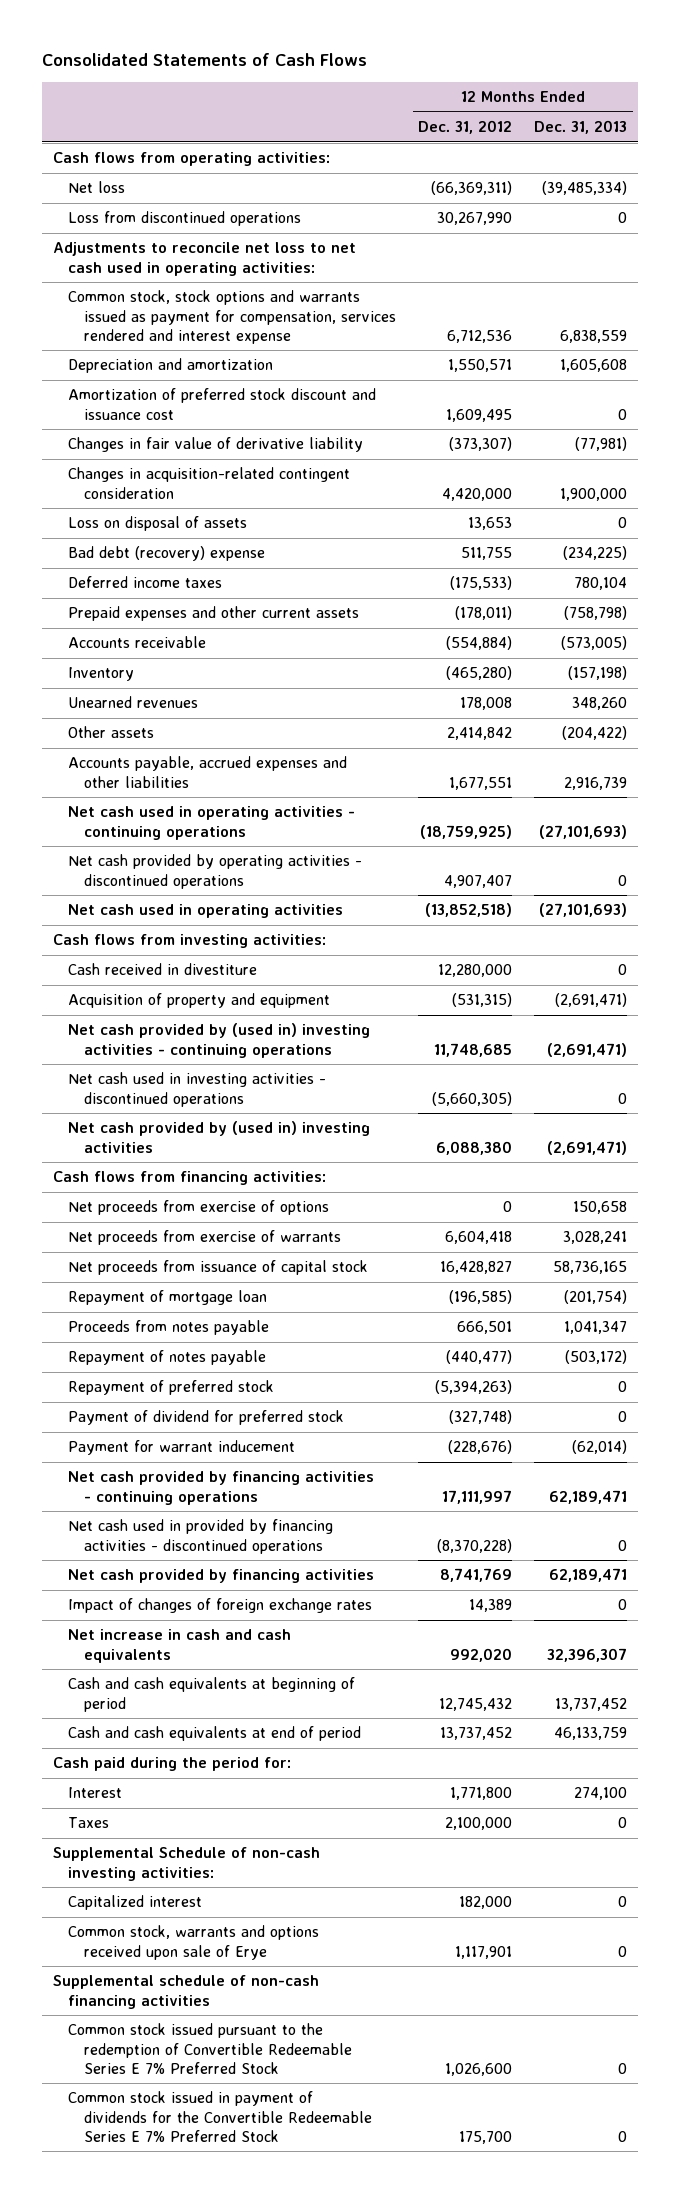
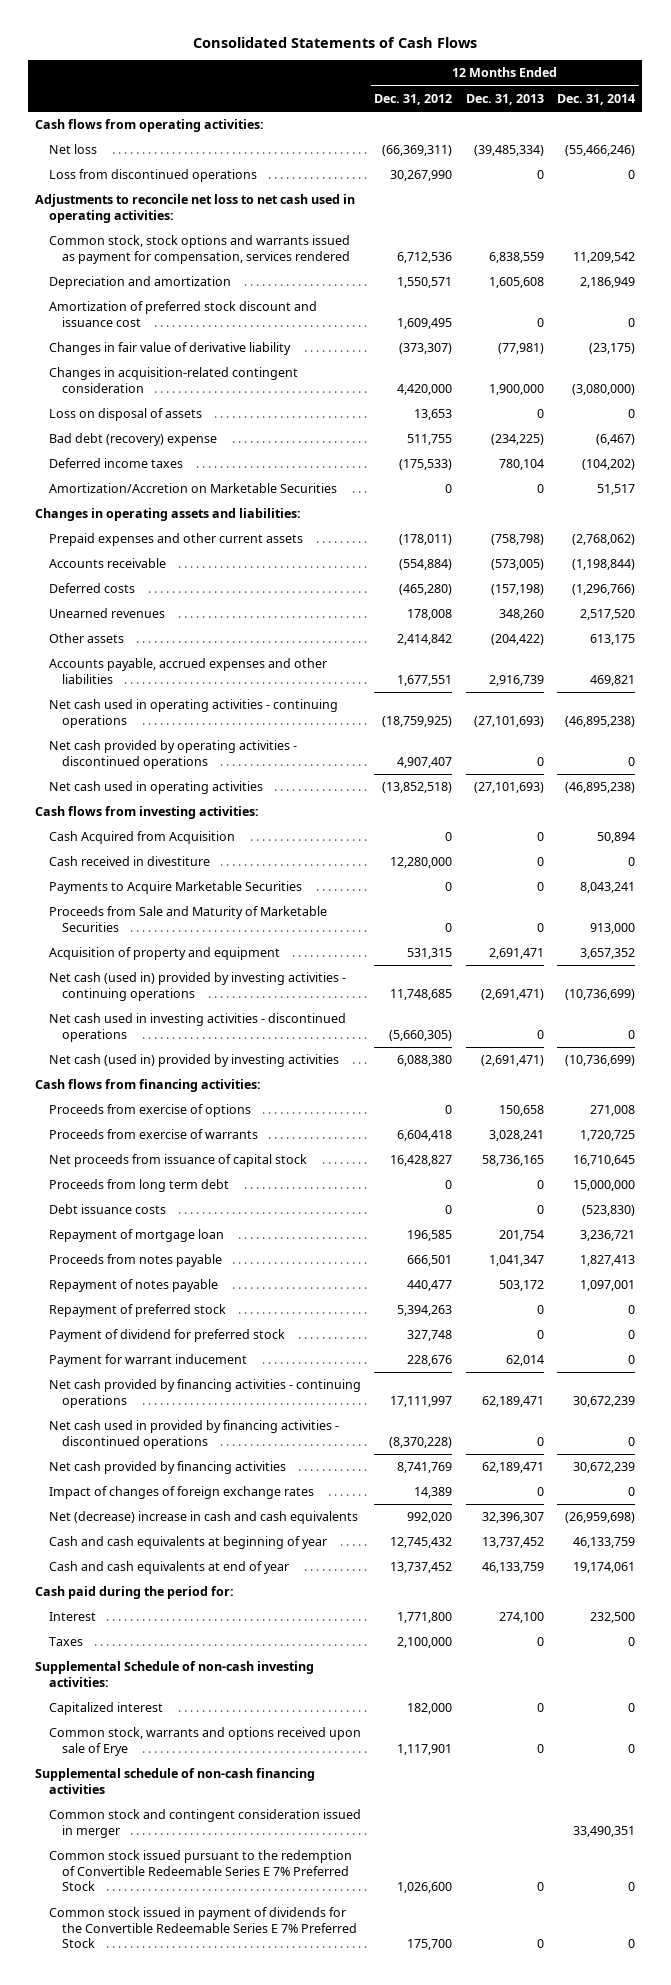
none -> [557,93,636,105] Dec. 31, 2014
[68,290,397,344] Common stock, stock options and warrants issued as payment for compensation, services rendered and interest expense -> [48,235,350,264] Common stock, stock options and warrants issued as payment for compensation, services rendered
none -> [48,483,337,494] Amortization/Accretion on Marketable Securities
none -> [35,508,302,522] Changes in operating assets and liabilities:
[68,667,135,682] Inventory -> [48,583,135,594] Deferred costs
none -> [48,831,235,845] Cash Acquired from Acquisition
none -> [48,881,302,895] Payments to Acquire Marketable Securities
none -> [48,906,327,932] Proceeds from Sale and Maturity of Marketable Securities
[452,993,513,1008] (531,315) -> [407,948,453,960] 531,315
[555,993,628,1008] (2,691,471) -> [488,948,544,960] 2,691,471
[68,1023,371,1058] Net cash provided by (used in) investing activities - continuing operations -> [48,972,346,1001] Net cash (used in) provided by investing activities - continuing operations
[68,1121,371,1153] Net cash provided by (used in) investing activities -> [48,1054,339,1068] Net cash (used in) provided by investing activities
[68,1200,330,1216] Net proceeds from exercise of options -> [48,1104,251,1118] Proceeds from exercise of options
[68,1230,342,1246] Net proceeds from exercise of warrants -> [48,1129,258,1140] Proceeds from exercise of warrants
none -> [48,1179,229,1193] Proceeds from long term debt
none -> [48,1204,166,1215] Debt issuance costs
[449,1290,513,1305] (196,585) -> [407,1230,453,1242] 196,585
[564,1290,628,1305] (201,754) -> [498,1230,544,1242] 201,754
[446,1350,513,1365] (440,477) -> [407,1280,453,1292] 440,477
[565,1350,628,1365] (503,172) -> [498,1280,544,1292] 503,172
[435,1380,513,1395] (5,394,263) -> [397,1305,453,1317] 5,394,263
[449,1410,513,1425] (327,748) -> [407,1330,453,1342] 327,748
[448,1440,513,1455] (228,676) -> [407,1355,453,1367] 228,676
[572,1440,628,1455] (62,014) -> [505,1355,544,1367] 62,014
[68,1629,292,1663] Net increase in cash and cash equivalents -> [48,1511,358,1525] Net (decrease) increase in cash and cash equivalents
[68,1677,356,1712] Cash and cash equivalents at beginning of period -> [48,1536,327,1550] Cash and cash equivalents at beginning of year
[68,1726,362,1742] Cash and cash equivalents at end of period -> [48,1561,289,1575] Cash and cash equivalents at end of year
none -> [48,1809,361,1838] Common stock and contingent consideration issued in merger

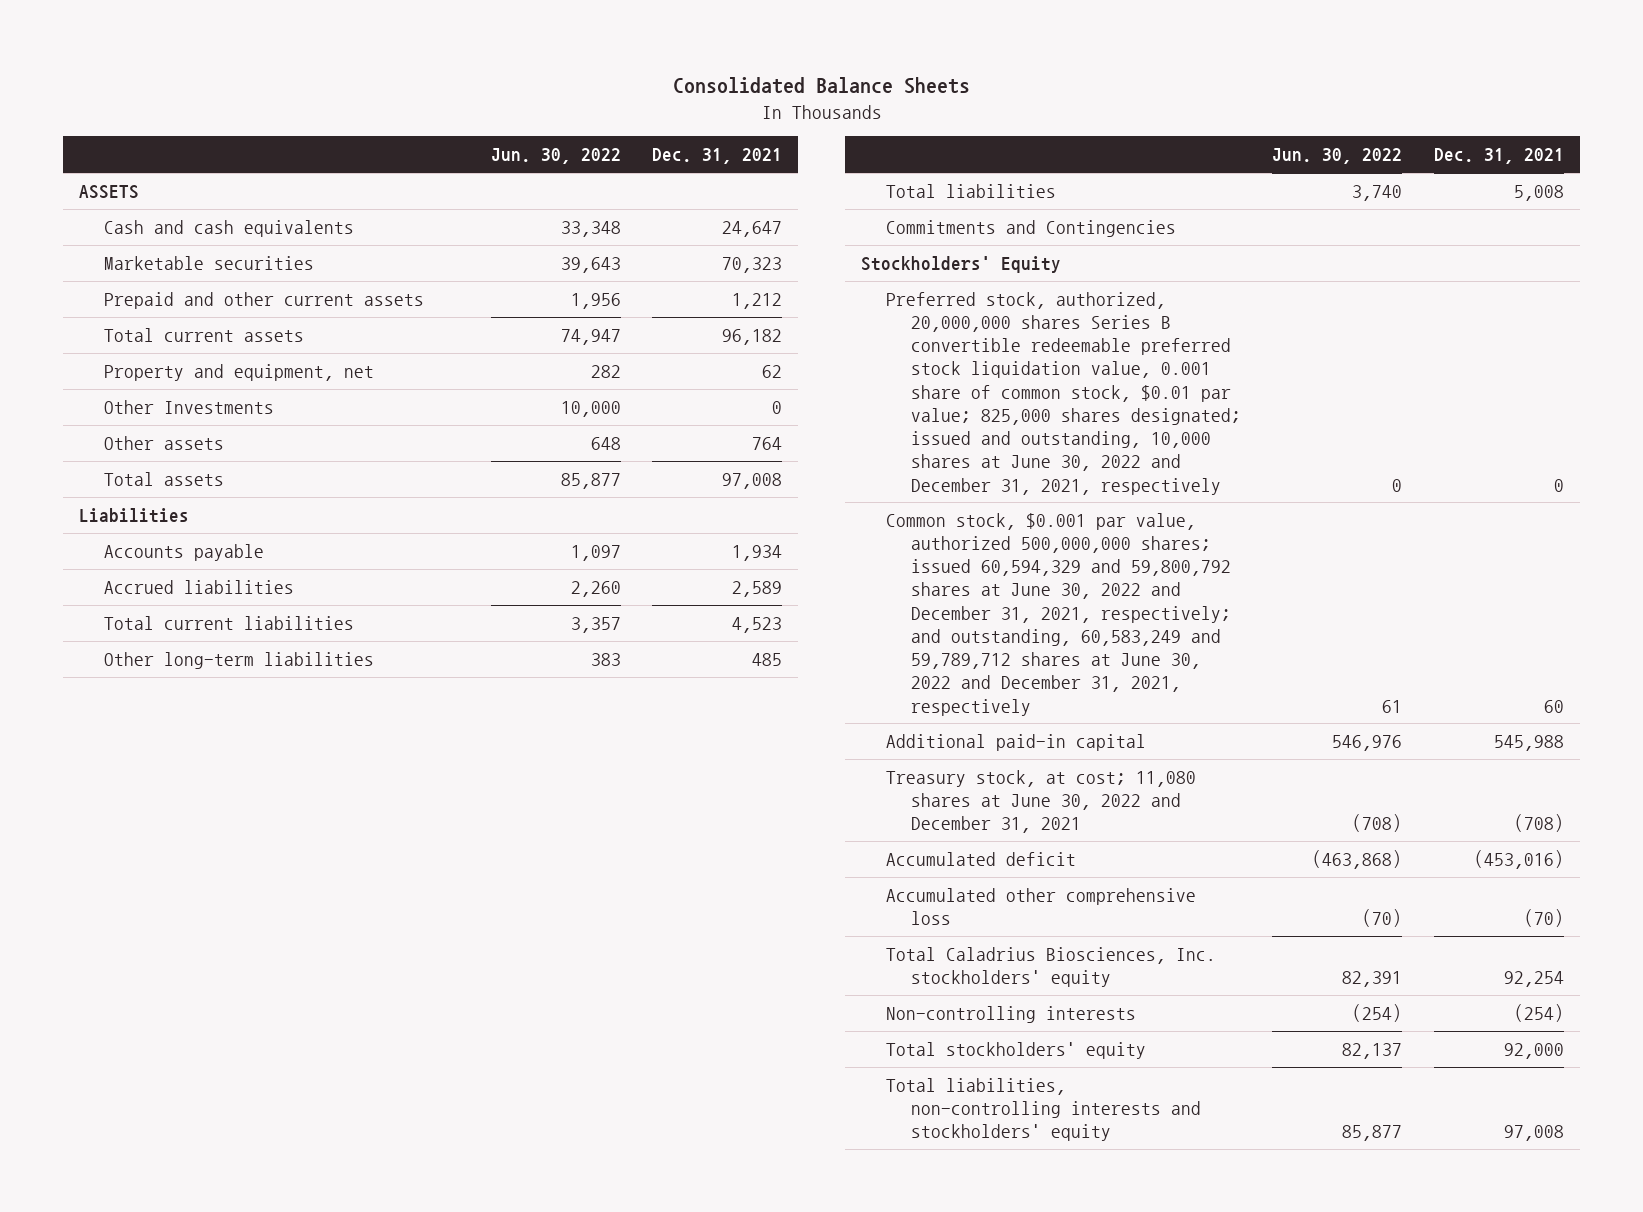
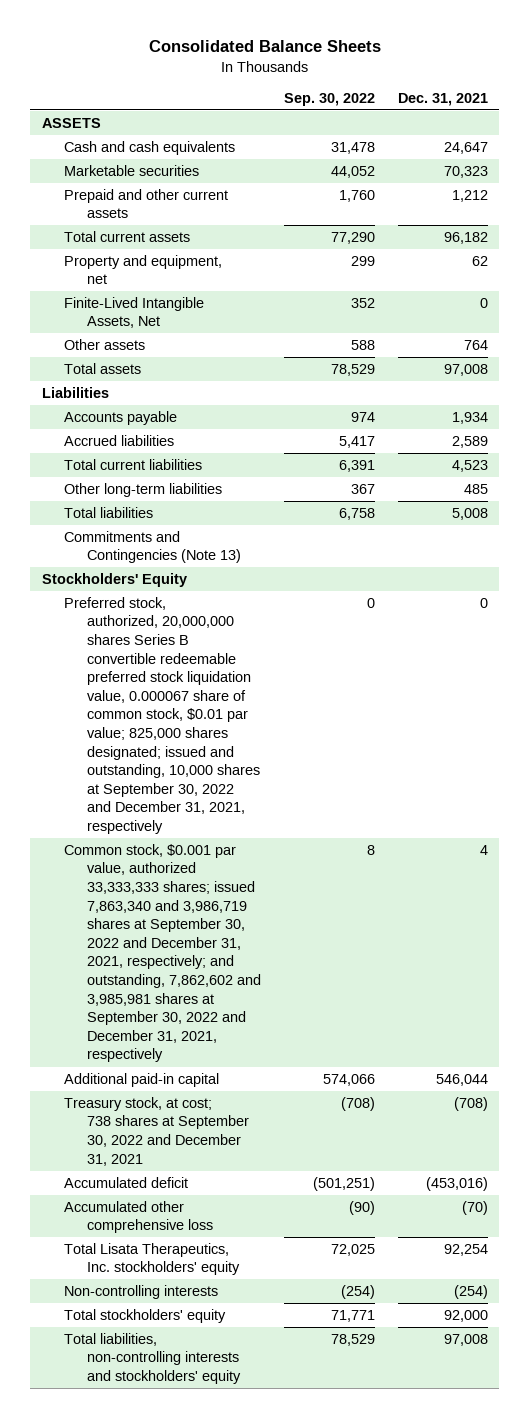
[490,148,621,165] Jun. 30, 2022 -> none
none -> [283,92,375,106] Sep. 30, 2022
[104,399,275,414] Other Investments -> none
none -> [64,296,205,329] Finite-Lived Intangible Assets, Net
[885,219,1176,237] Commitments and Contingencies -> [64,530,242,564] Commitments and Contingencies (Note 13)
[885,291,1241,495] Preferred stock, authorized, 20,000,000 shares Series B convertible redeemable preferred stock liquidation value, 0.001 share of common stock, $0.01 par value; 825,000 shares designated; issued and outstanding, 10,000 shares at June 30, 2022 and December 31, 2021, respectively -> [64,596,261,835] Preferred stock, authorized, 20,000,000 shares Series B convertible redeemable preferred stock liquidation value, 0.000067 share of common stock, $0.01 par value; 825,000 shares designated; issued and outstanding, 10,000 shares at September 30, 2022 and December 31, 2021, respectively
[885,512,1231,716] Common stock, $0.001 par value, authorized 500,000,000 shares; issued 60,594,329 and 59,800,792 shares at June 30, 2022 and December 31, 2021, respectively; and outstanding, 60,583,249 and 59,789,712 shares at June 30, 2022 and December 31, 2021, respectively -> [64,843,262,1063] Common stock, $0.001 par value, authorized 33,333,333 shares; issued 7,863,340 and 3,986,719 shares at September 30, 2022 and December 31, 2021, respectively; and outstanding, 7,862,602 and 3,985,981 shares at September 30, 2022 and December 31, 2021, respectively
[1543,699,1564,713] 60 -> [479,844,488,855] 4
[1493,734,1564,751] 545,988 -> [435,1073,488,1086] 546,044
[885,769,1196,834] Treasury stock, at cost; 11,080 shares at June 30, 2022 and December 31, 2021 -> [64,1096,250,1166] Treasury stock, at cost; 738 shares at September 30, 2022 and December 31, 2021
[885,946,1216,988] Total Caladrius Biosciences, Inc. stockholders' equity -> [64,1242,241,1276] Total Lisata Therapeutics, Inc. stockholders' equity

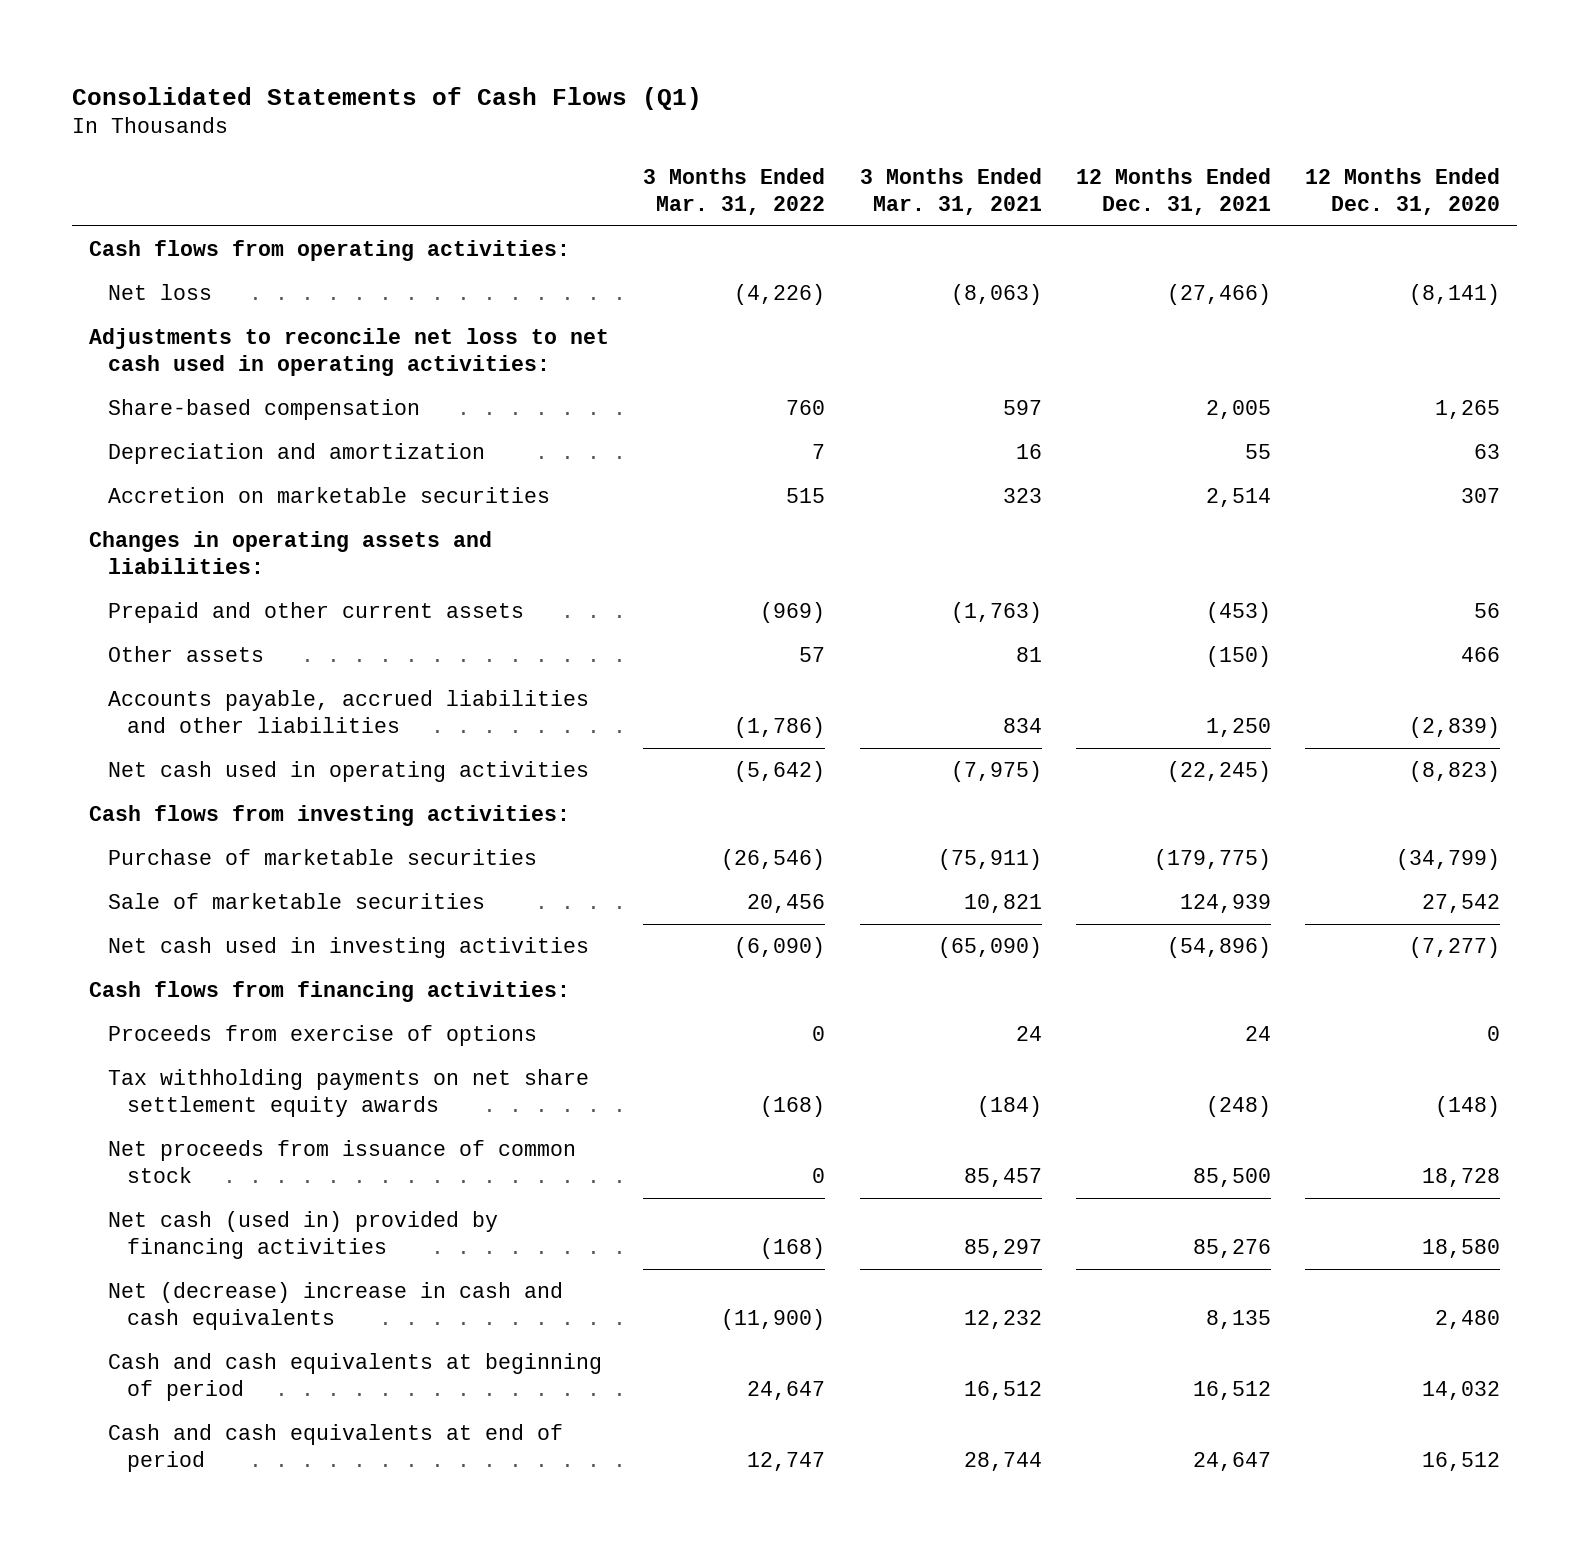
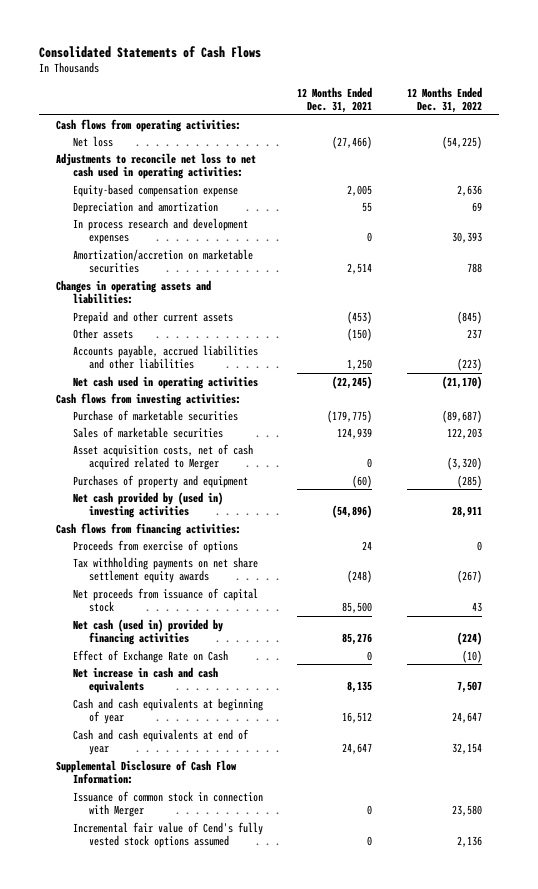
[71,86,702,110] Consolidated Statements of Cash Flows (Q1) -> [38,45,261,58] Consolidated Statements of Cash Flows
[643,167,826,215] 3 Months Ended Mar. 31, 2022 -> none
[859,167,1042,215] 3 Months Ended Mar. 31, 2021 -> none
[1305,167,1501,215] 12 Months Ended Dec. 31, 2020 -> none
none -> [406,86,482,114] 12 Months Ended Dec. 31, 2022
[107,399,420,421] Share-based compensation -> [72,183,238,197] Equity-based compensation expense
none -> [72,217,248,245] In process research and development expenses
[107,487,550,504] Accretion on marketable securities -> [72,248,253,274] Amortization/accretion on marketable securities
[107,893,485,910] Sale of marketable securities -> [72,426,223,438] Sales of marketable securities
none -> [72,443,253,471] Asset acquisition costs, net of cash acquired related to Merger
none -> [72,474,248,488] Purchases of property and equipment
[107,937,589,959] Net cash used in investing activities -> [72,491,223,519] Net cash provided by (used in) investing activities
[107,1140,576,1184] Net proceeds from issuance of common stock -> [72,587,258,613] Net proceeds from issuance of capital stock
none -> [72,649,228,663] Effect of Exchange Rate on Cash
[107,1282,563,1331] Net (decrease) increase in cash and cash equivalents -> [72,666,218,694] Net increase in cash and cash equivalents
[107,1353,602,1402] Cash and cash equivalents at beginning of period -> [72,697,263,725] Cash and cash equivalents at beginning of year
[107,1424,563,1473] Cash and cash equivalents at end of period -> [72,728,249,756] Cash and cash equivalents at end of year
none -> [56,759,238,785] Supplemental Disclosure of Cash Flow Information:
none -> [72,790,263,818] Issuance of common stock in connection with Merger
none -> [72,821,263,849] Incremental fair value of Cend's fully vested stock options assumed

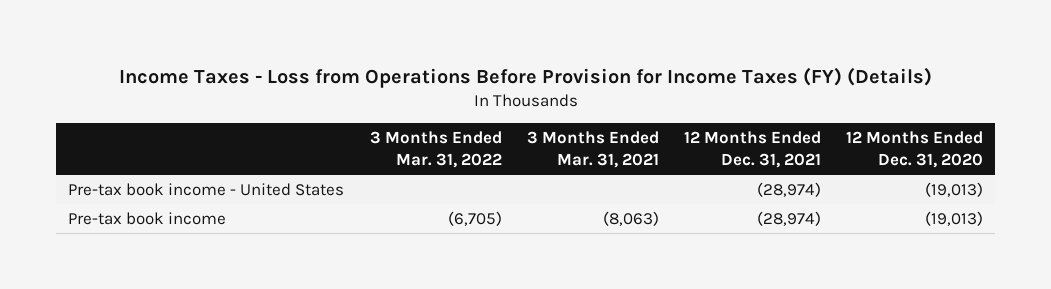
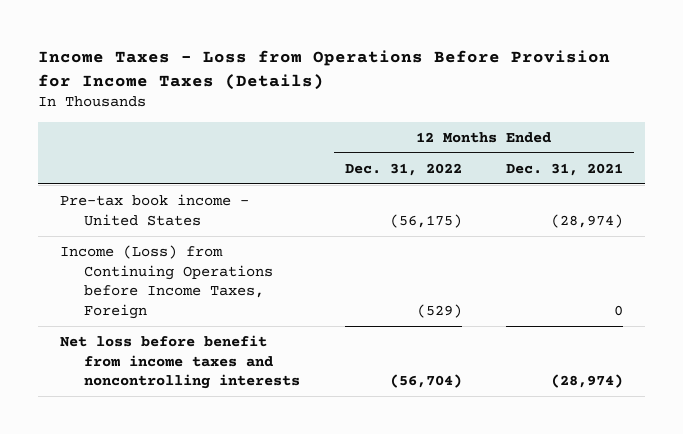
[118,66,932,88] Income Taxes - Loss from Operations Before Provision for Income Taxes (FY) (Details) -> [37,49,610,90] Income Taxes - Loss from Operations Before Provision for Income Taxes (Details)
[369,130,502,169] 3 Months Ended Mar. 31, 2022 -> none
[526,130,659,169] 3 Months Ended Mar. 31, 2021 -> none
[845,130,983,169] 12 Months Ended Dec. 31, 2020 -> none
none -> [344,162,462,176] Dec. 31, 2022
none -> [60,244,274,319] Income (Loss) from Continuing Operations before Income Taxes, Foreign
[68,211,227,225] Pre-tax book income -> [60,334,301,390] Net loss before benefit from income taxes and noncontrolling interests

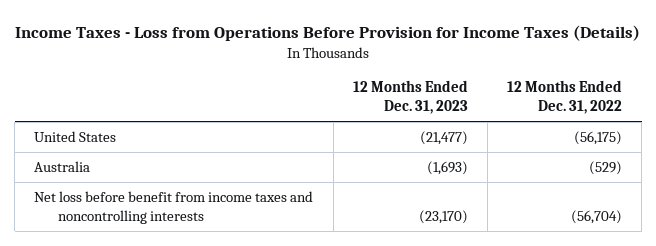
[506,162,624,176] Dec. 31, 2021 -> none
none -> [352,80,468,115] 12 Months Ended Dec. 31, 2023
[60,193,250,226] Pre-tax book income - United States -> [34,130,117,142] United States
[60,244,274,319] Income (Loss) from Continuing Operations before Income Taxes, Foreign -> [34,160,91,172] Australia

